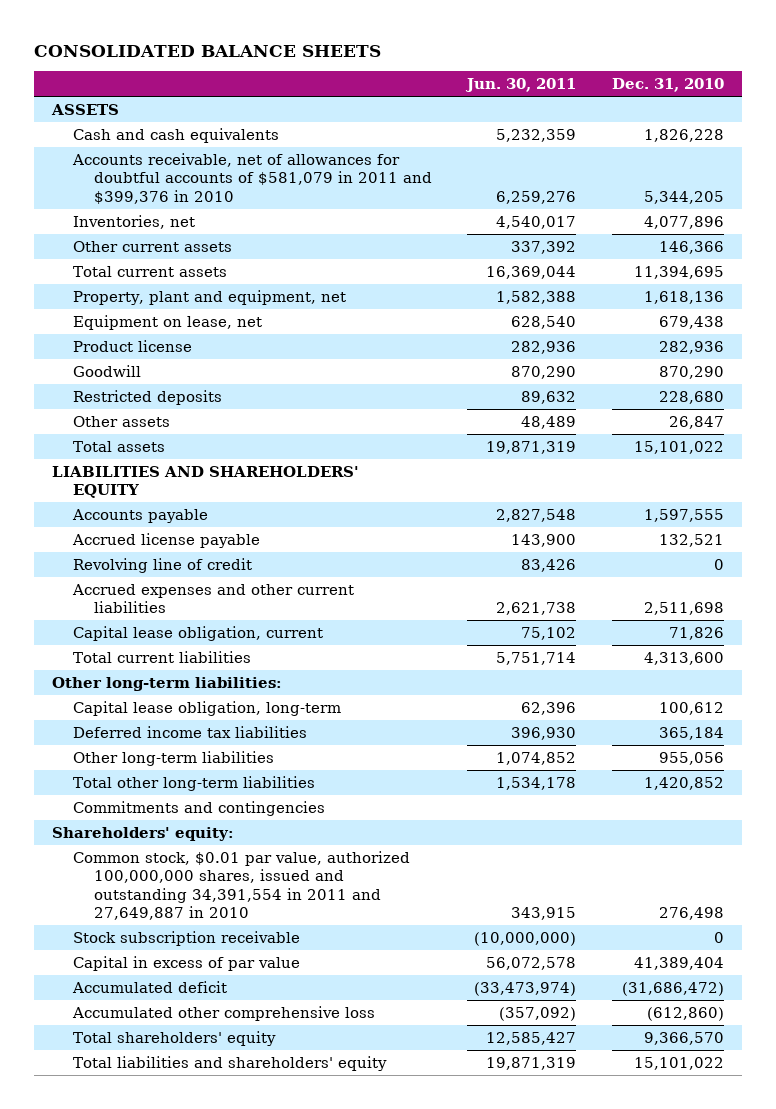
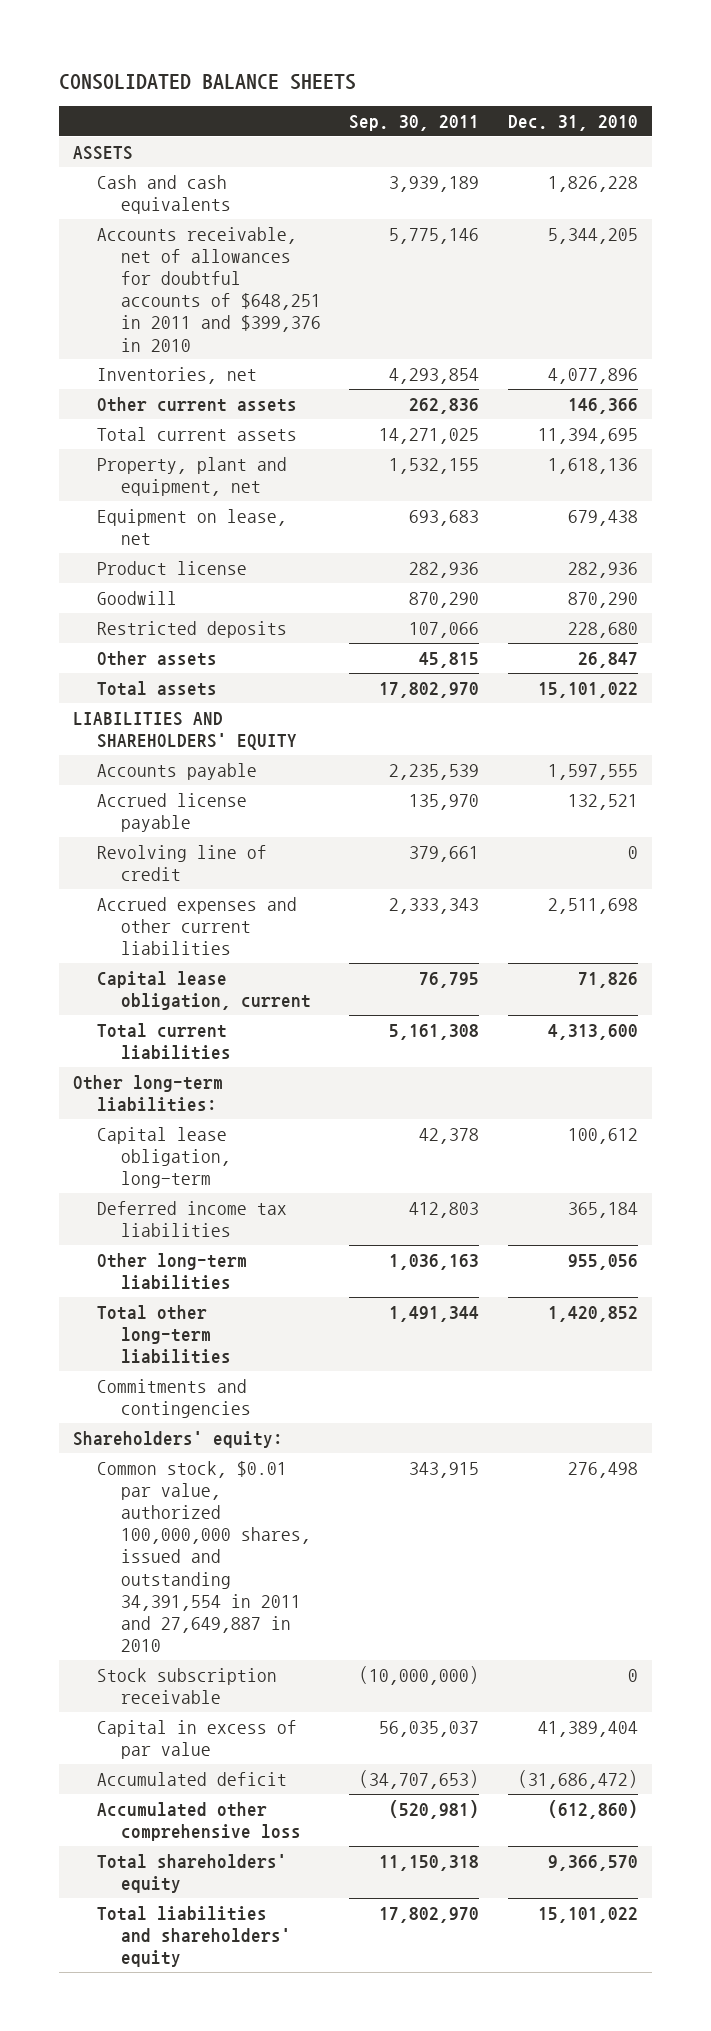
[465,78,577,93] Jun. 30, 2011 -> none
none -> [349,114,480,131] Sep. 30, 2011
[71,152,432,204] Accounts receivable, net of allowances for doubtful accounts of $581,079 in 2011 and $399,376 in 2010 -> [96,226,321,352] Accounts receivable, net of allowances for doubtful accounts of $648,251 in 2011 and $399,376 in 2010

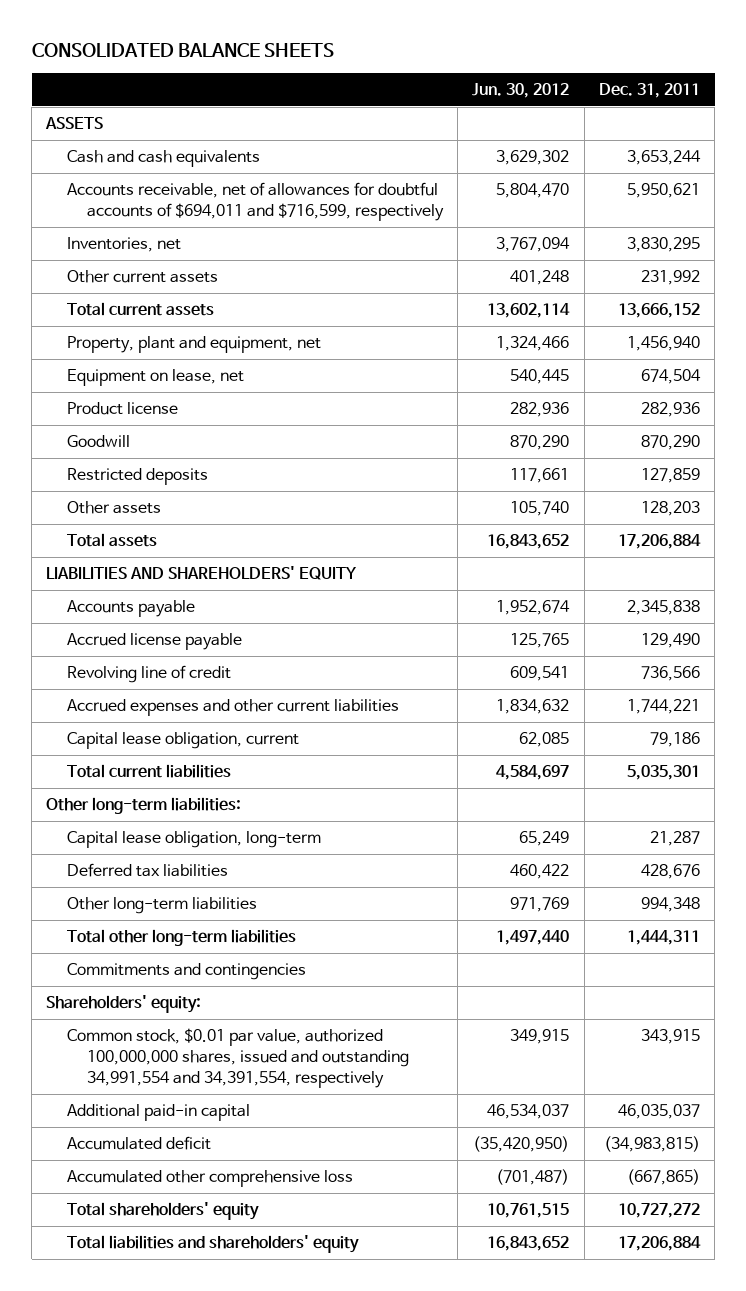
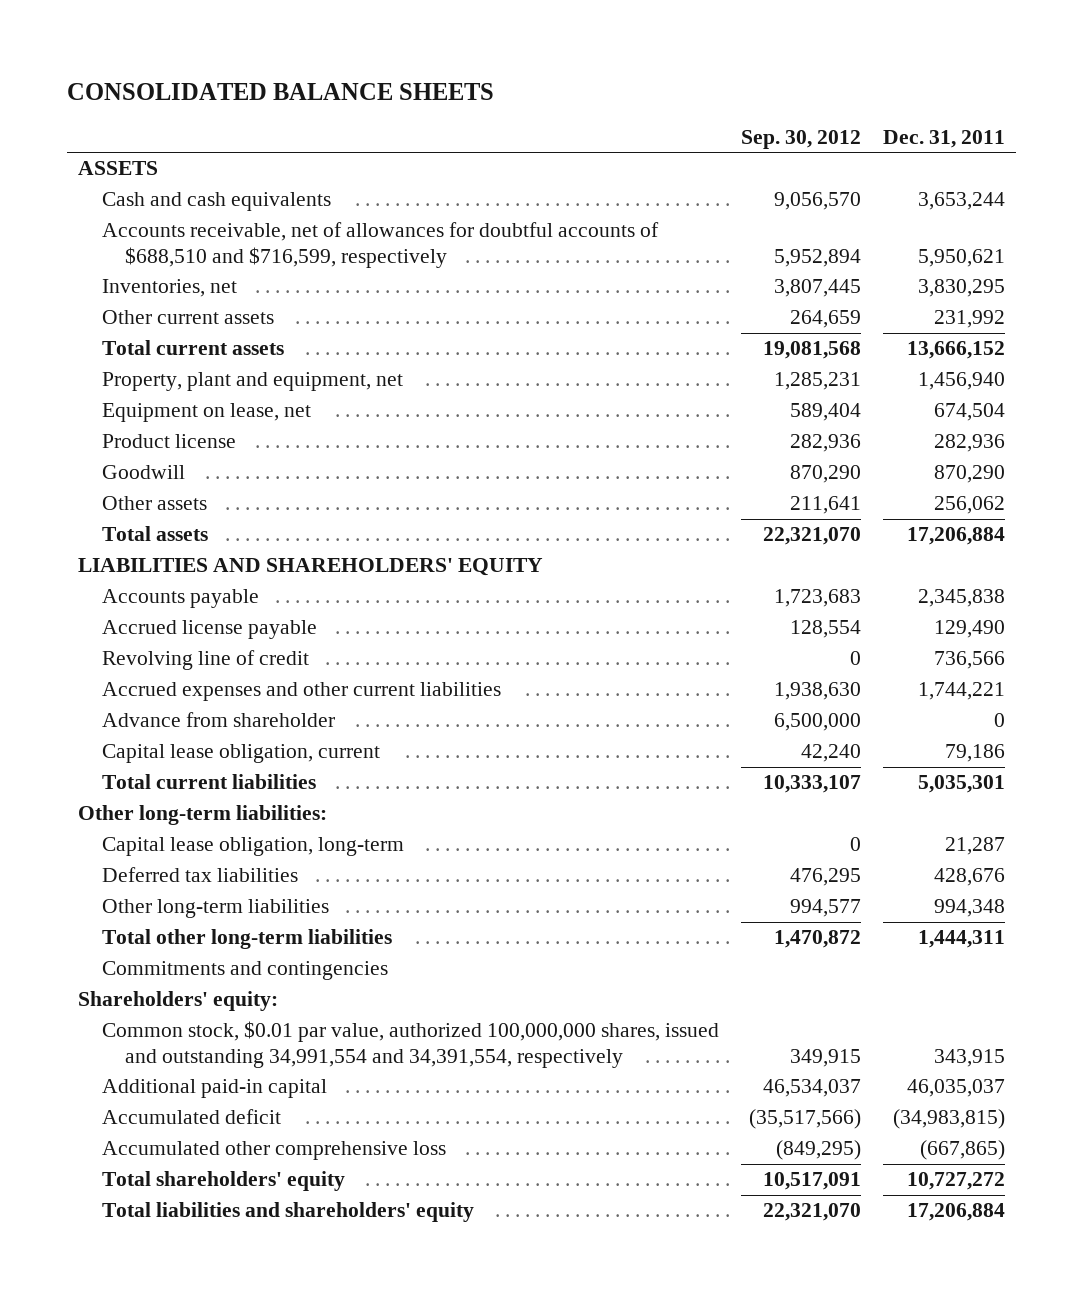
[472,83,570,99] Jun. 30, 2012 -> none
none -> [740,129,861,149] Sep. 30, 2012
[66,182,445,222] Accounts receivable, net of allowances for doubtful accounts of $694,011 and $716,599, respectively -> [101,222,659,268] Accounts receivable, net of allowances for doubtful accounts of $688,510 and $716,599, respectively
[66,468,208,486] Restricted deposits -> none
[640,501,700,517] 128,203 -> [934,496,1006,515] 256,062
none -> [101,712,335,728] Advance from shareholder

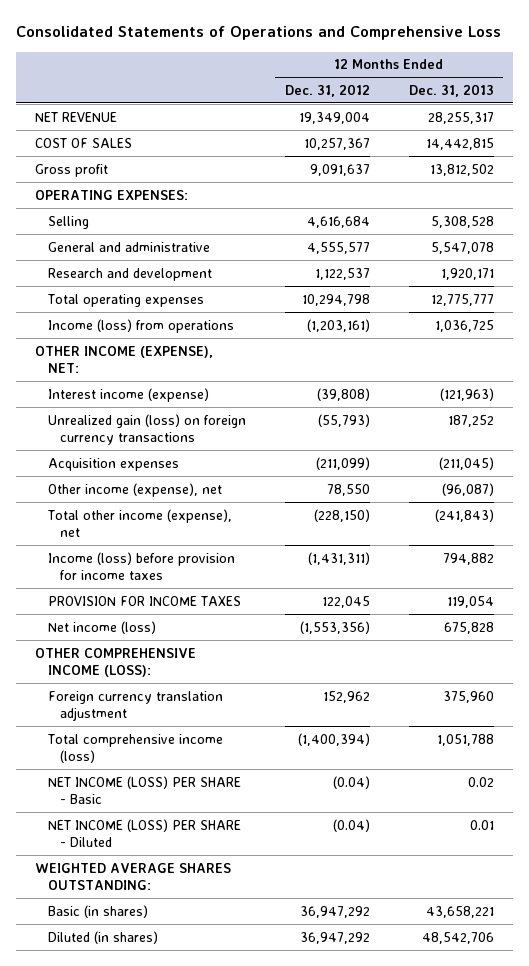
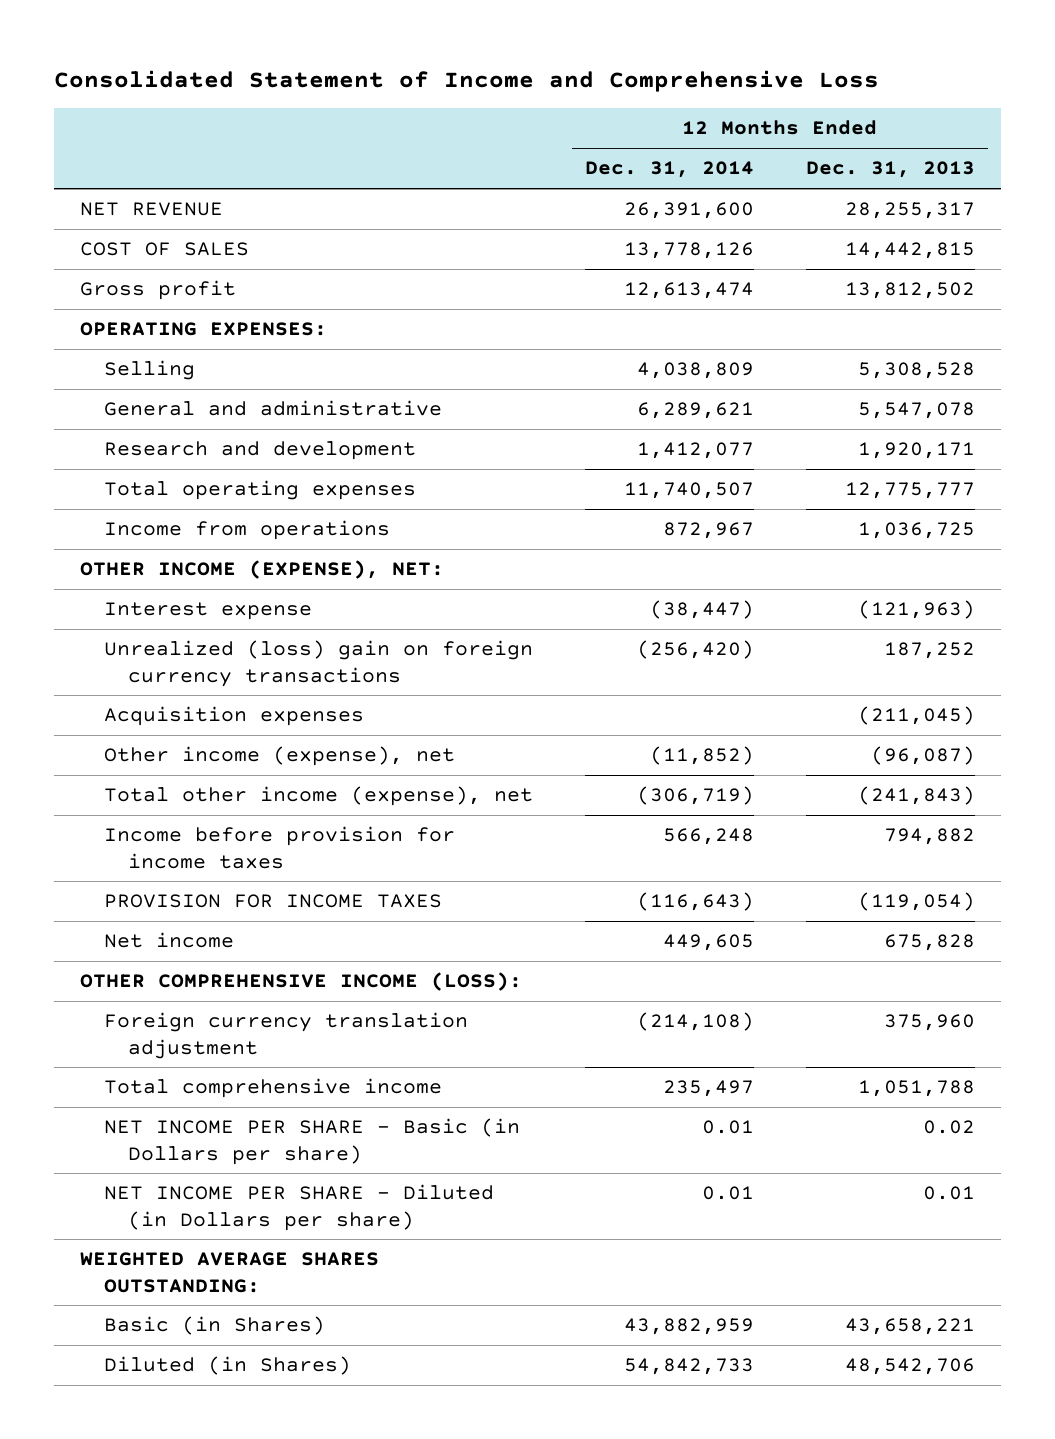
[15,26,501,41] Consolidated Statements of Operations and Comprehensive Loss -> [53,69,879,92] Consolidated Statement of Income and Comprehensive Loss
[284,83,370,97] Dec. 31, 2012 -> none
none -> [584,161,754,179] Dec. 31, 2014
[47,318,234,333] Income (loss) from operations -> [103,520,390,541] Income from operations
[47,387,209,402] Interest income (expense) -> [103,602,312,621] Interest expense
[47,413,246,446] Unrealized gain (loss) on foreign currency transactions -> [103,640,533,687] Unrealized (loss) gain on foreign currency transactions
[47,551,235,581] Income (loss) before provision for income taxes -> [103,826,455,869] Income before provision for income taxes
[446,595,494,608] 119,054 -> [857,892,975,912] (119,054)
[47,620,156,634] Net income (loss) -> [103,932,234,949] Net income
[46,733,223,764] Total comprehensive income (loss) -> [103,1078,442,1099] Total comprehensive income
[47,775,241,805] NET INCOME (LOSS) PER SHARE - Basic -> [103,1118,520,1165] NET INCOME PER SHARE - Basic (in Dollars per share)
[47,818,241,848] NET INCOME (LOSS) PER SHARE - Diluted -> [103,1184,494,1231] NET INCOME PER SHARE - Diluted (in Dollars per share)
[47,904,148,918] Basic (in shares) -> [103,1316,325,1336] Basic (in Shares)
[47,930,158,944] Diluted (in shares) -> [103,1356,351,1376] Diluted (in Shares)

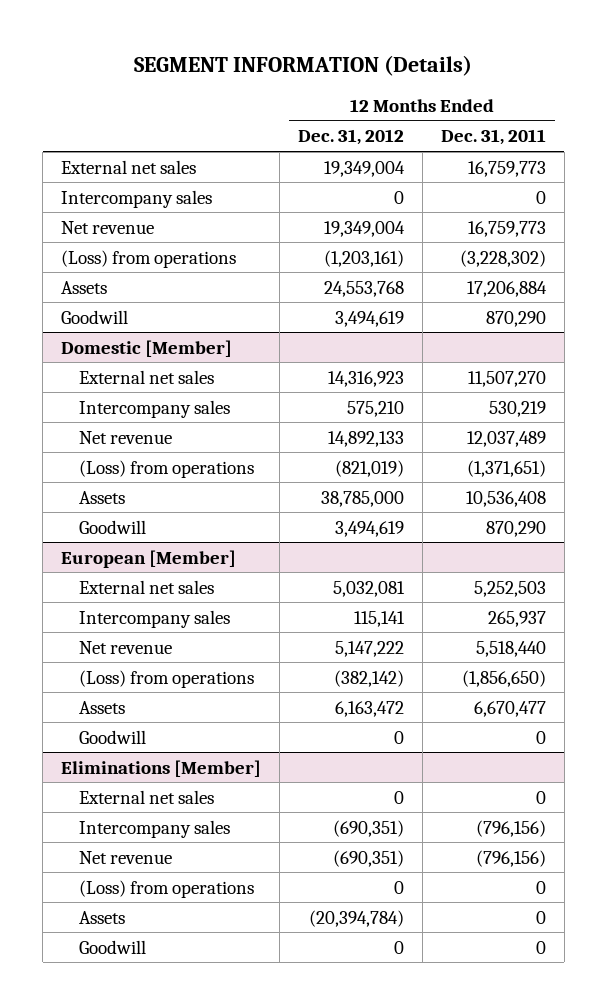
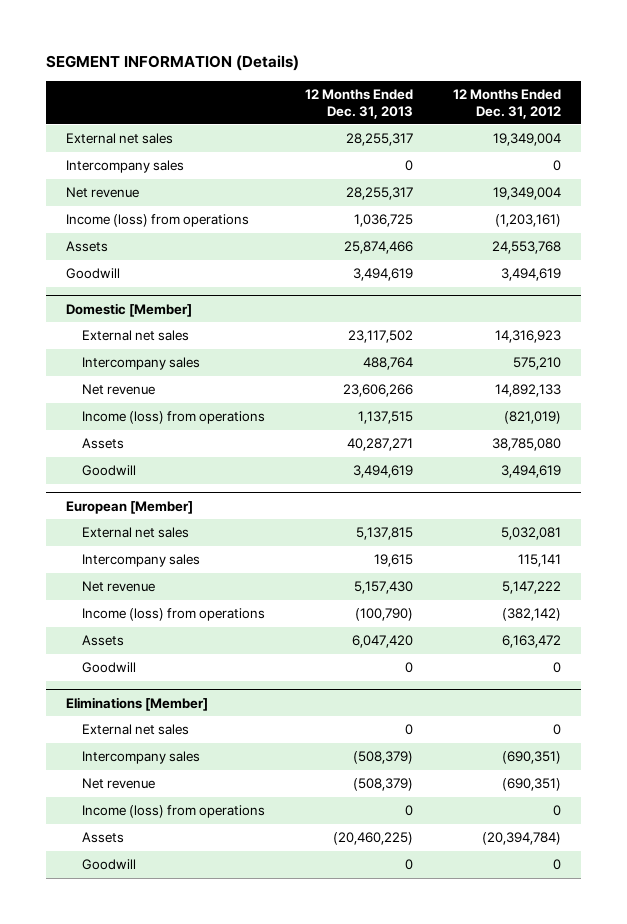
[440,129,546,146] Dec. 31, 2011 -> none
none -> [305,88,414,119] 12 Months Ended Dec. 31, 2013
[61,249,237,268] (Loss) from operations -> [65,214,249,228] Income (loss) from operations
[79,459,255,478] (Loss) from operations -> [82,411,266,425] Income (loss) from operations
[320,490,404,507] 38,785,000 -> [492,438,562,452] 38,785,080
[79,669,255,688] (Loss) from operations -> [82,608,266,622] Income (loss) from operations
[79,879,255,898] (Loss) from operations -> [82,805,266,819] Income (loss) from operations

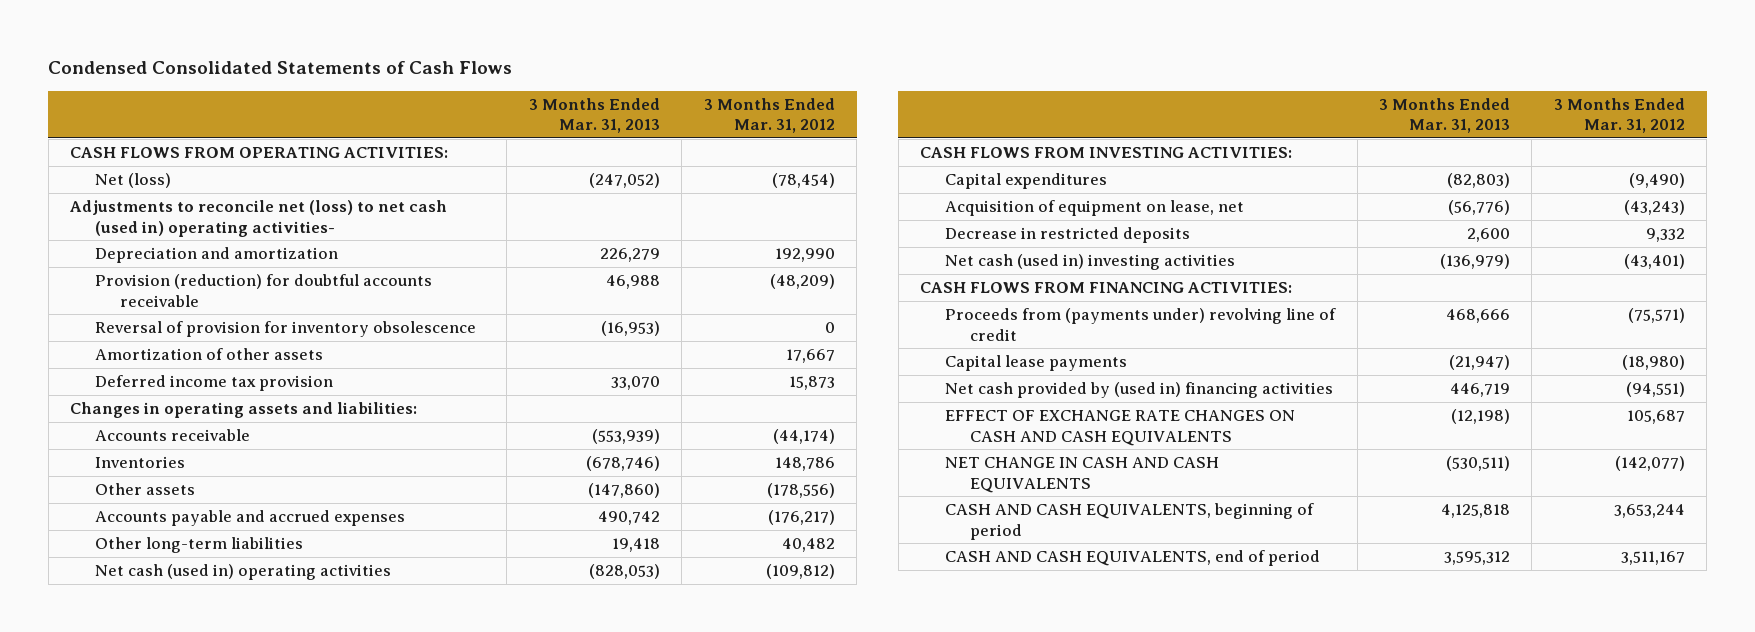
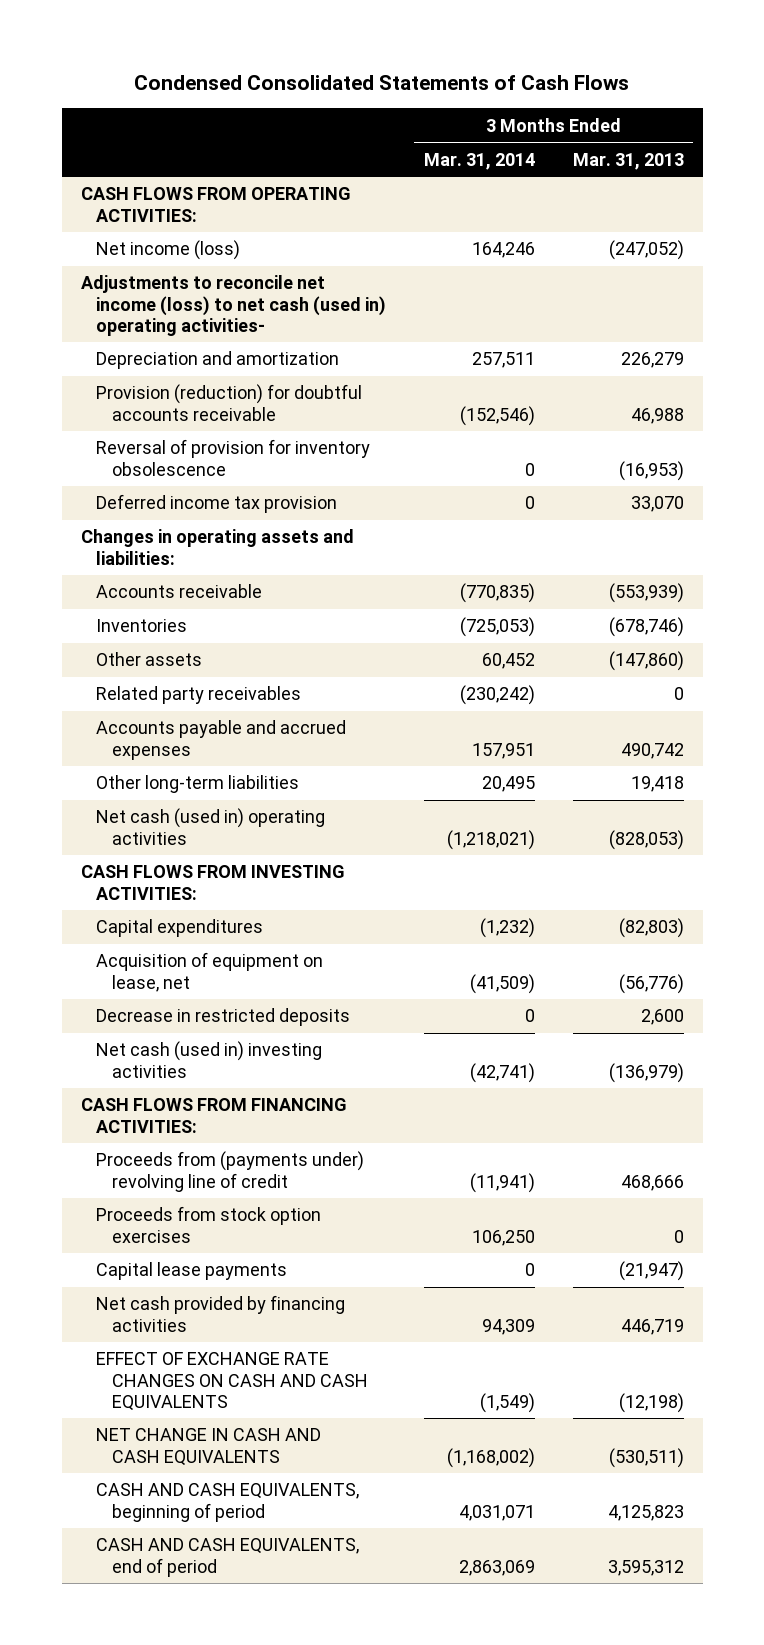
[703,97,835,134] 3 Months Ended Mar. 31, 2012 -> none
none -> [423,152,535,170] Mar. 31, 2014
[94,173,171,189] Net (loss) -> [96,240,241,261] Net income (loss)
[69,200,447,237] Adjustments to reconcile net (loss) to net cash (used in) operating activities- -> [80,275,387,336] Adjustments to reconcile net income (loss) to net cash (used in) operating activities-
[94,348,323,361] Amortization of other assets -> none
none -> [96,686,302,705] Related party receivables
none -> [96,1206,322,1243] Proceeds from stock option exercises
[945,382,1334,399] Net cash provided by (used in) financing activities -> [96,1295,346,1332] Net cash provided by financing activities
[1440,504,1510,519] 4,125,818 -> [607,1504,684,1521] 4,125,823

